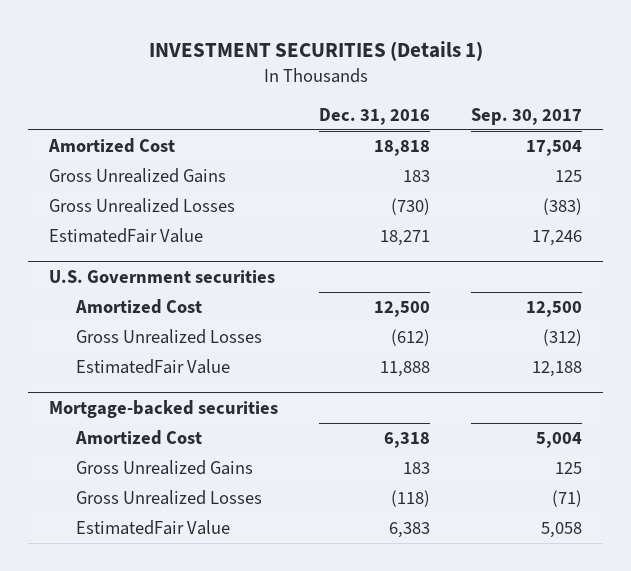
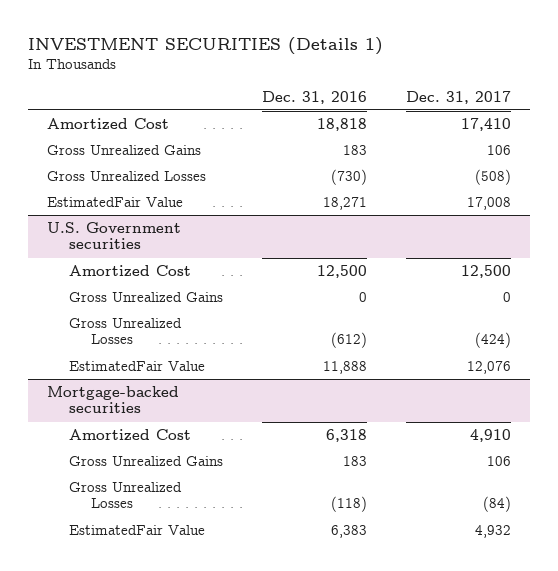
[471,107,583,125] Sep. 30, 2017 -> none
none -> [405,90,511,104] Dec. 31, 2017
none -> [69,291,224,302] Gross Unrealized Gains

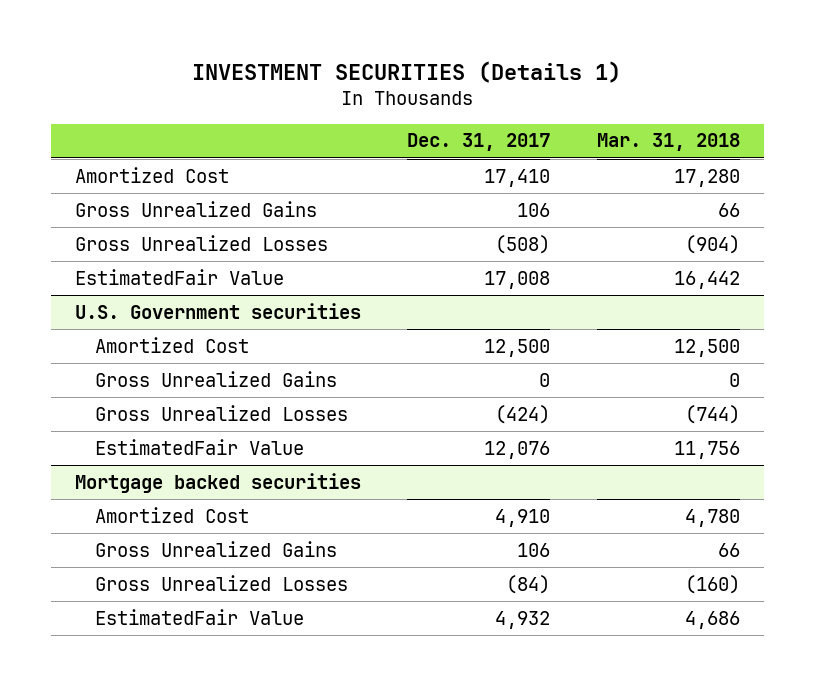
[262,90,368,104] Dec. 31, 2016 -> none
none -> [597,133,741,152] Mar. 31, 2018
[47,385,180,414] Mortgage-backed securities -> [74,472,361,493] Mortgage backed securities

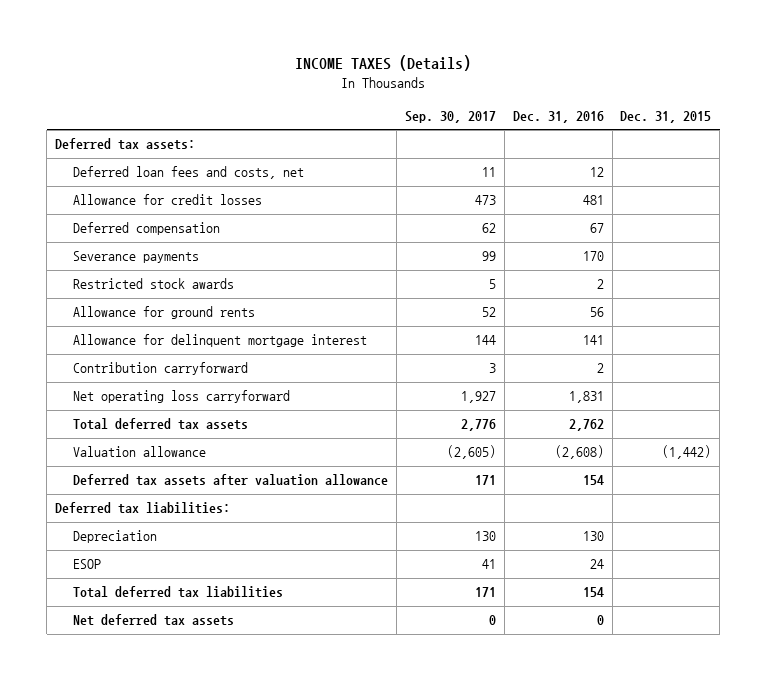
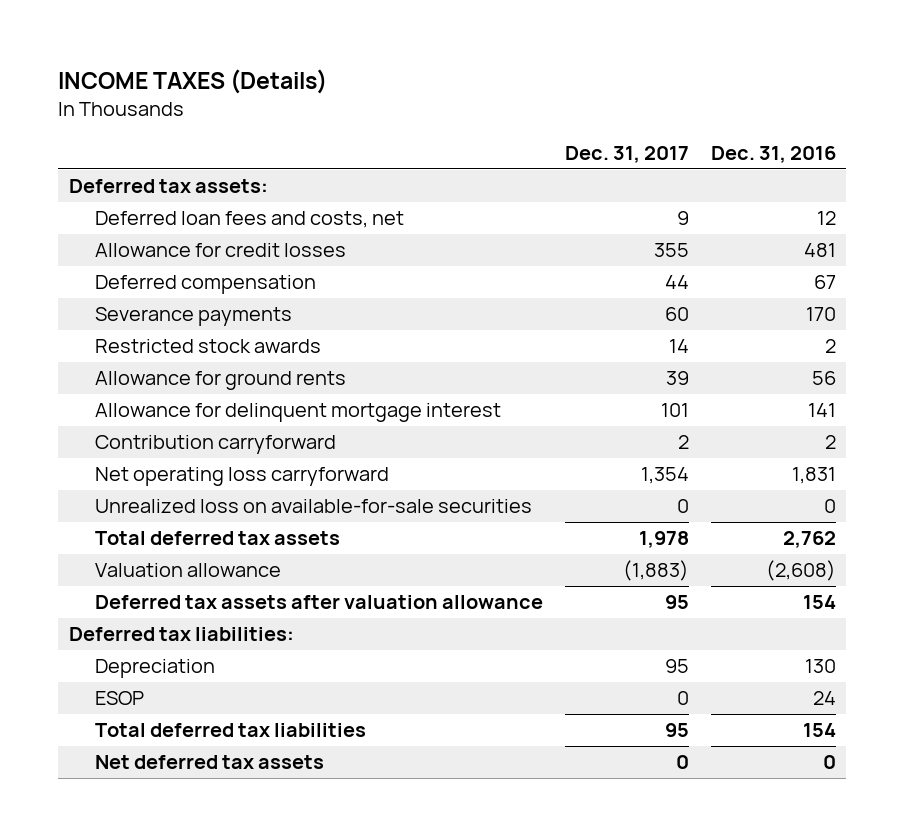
[404,110,496,123] Sep. 30, 2017 -> none
[620,110,712,123] Dec. 31, 2015 -> none
none -> [564,145,689,163] Dec. 31, 2017
none -> [95,499,533,514] Unrealized loss on available-for-sale securities

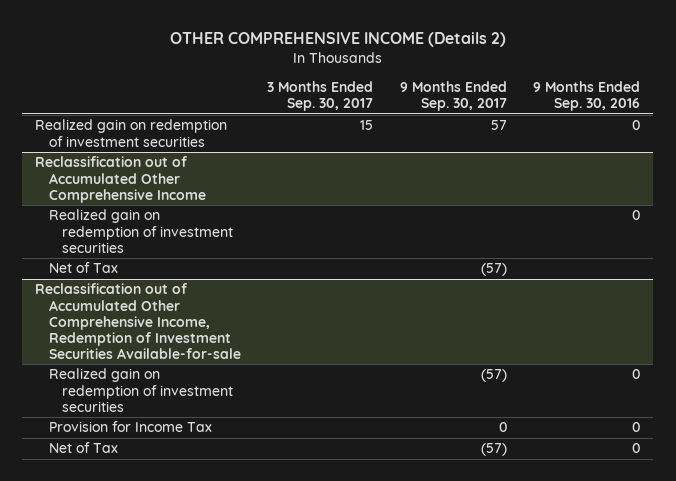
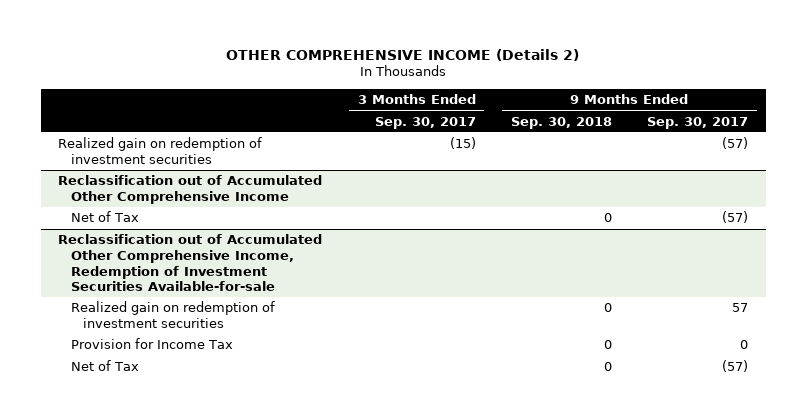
[533,81,641,112] 9 Months Ended Sep. 30, 2016 -> none
none -> [510,116,612,129] Sep. 30, 2018
[360,120,374,131] 15 -> [449,137,476,150] (15)
[490,120,507,131] 57 -> [722,137,749,150] (57)
[48,209,234,253] Realized gain on redemption of investment securities -> none
[480,369,507,383] (57) -> [732,303,749,313] 57

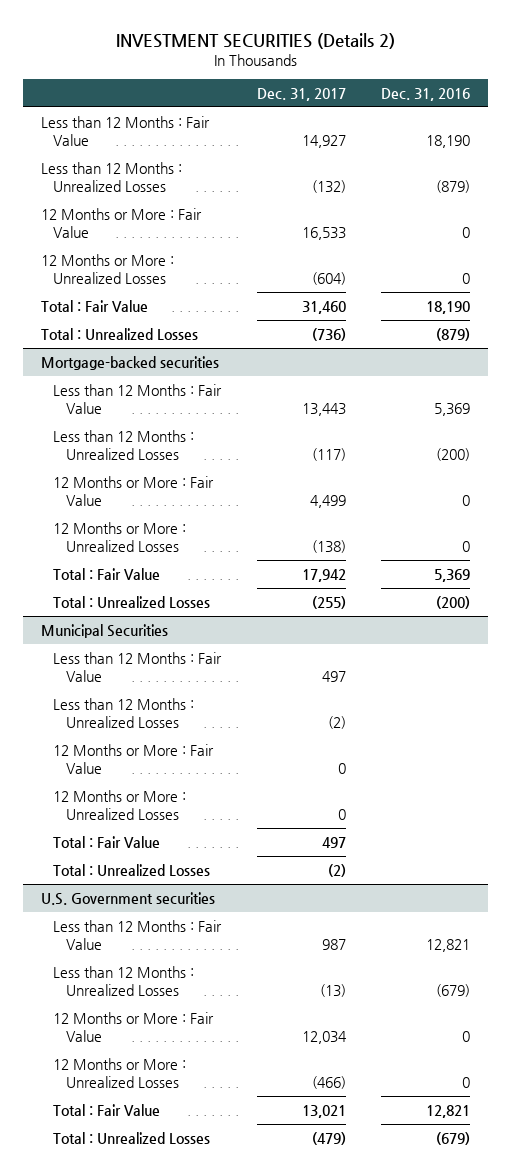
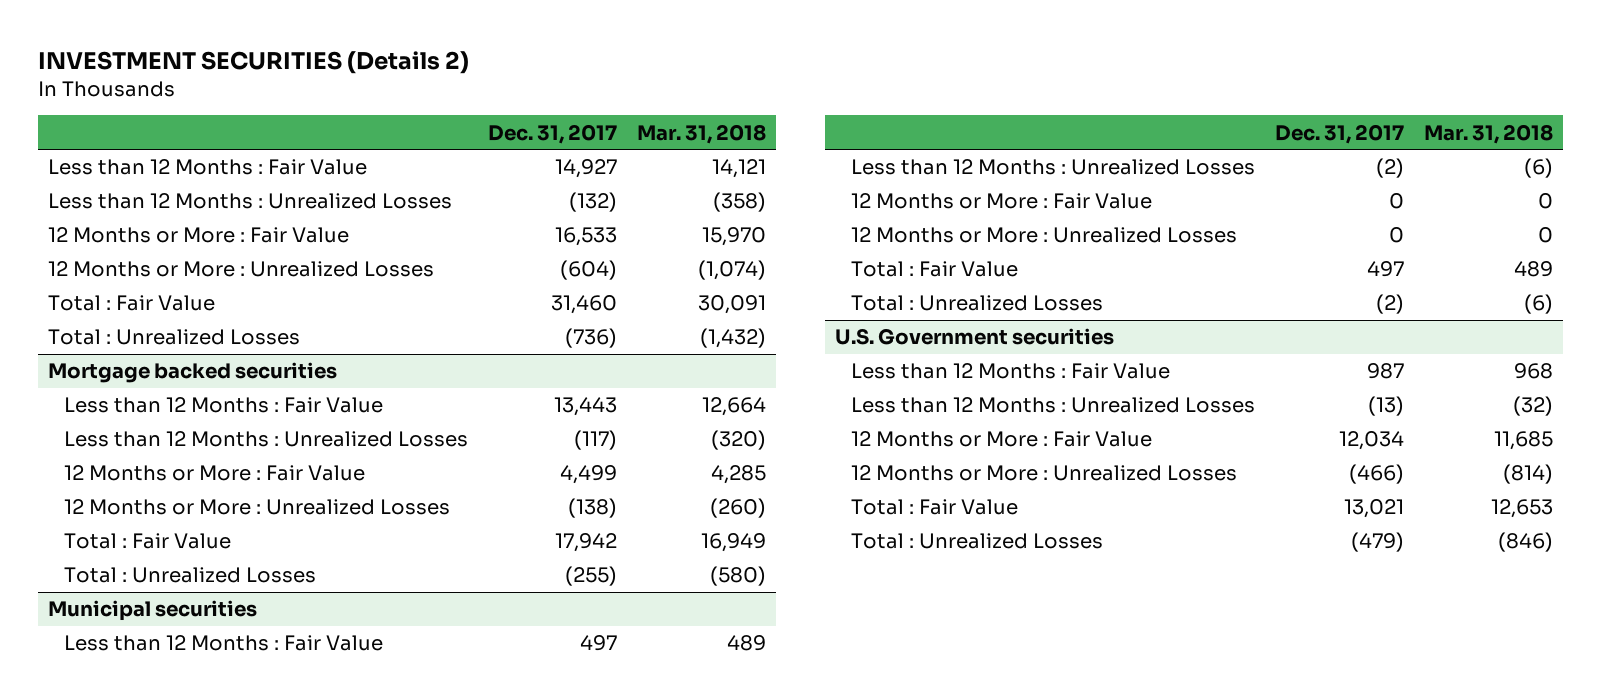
[381,87,471,101] Dec. 31, 2016 -> none
none -> [636,123,766,144] Mar. 31, 2018
[41,355,220,370] Mortgage-backed securities -> [47,362,337,384] Mortgage backed securities
[41,623,169,638] Municipal Securities -> [47,600,257,622] Municipal securities

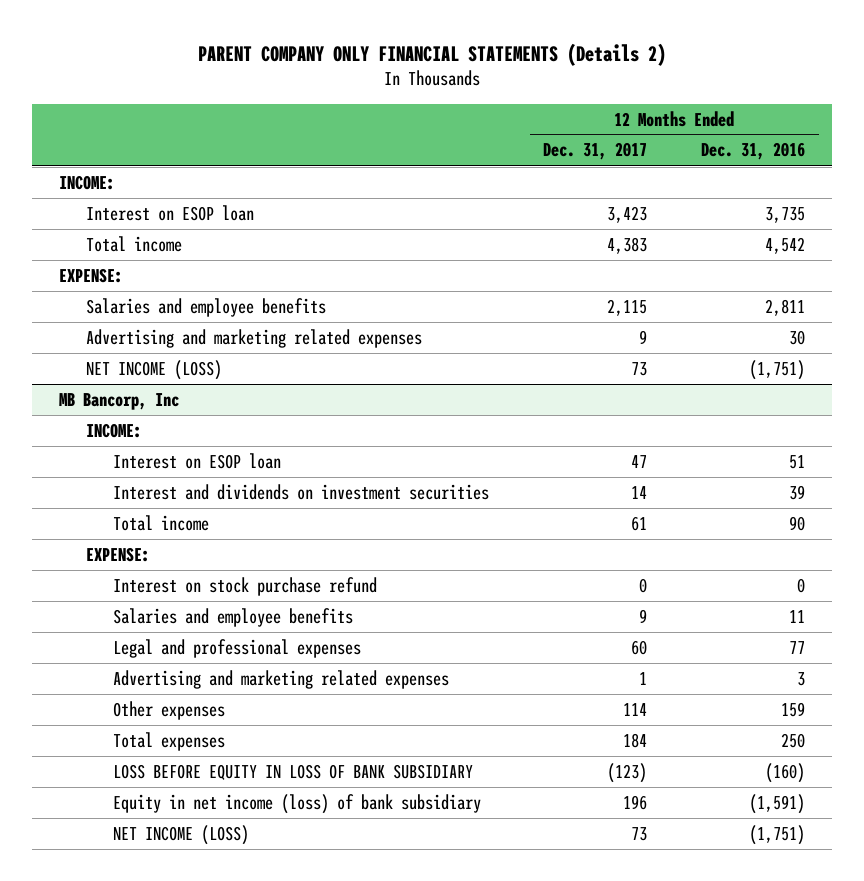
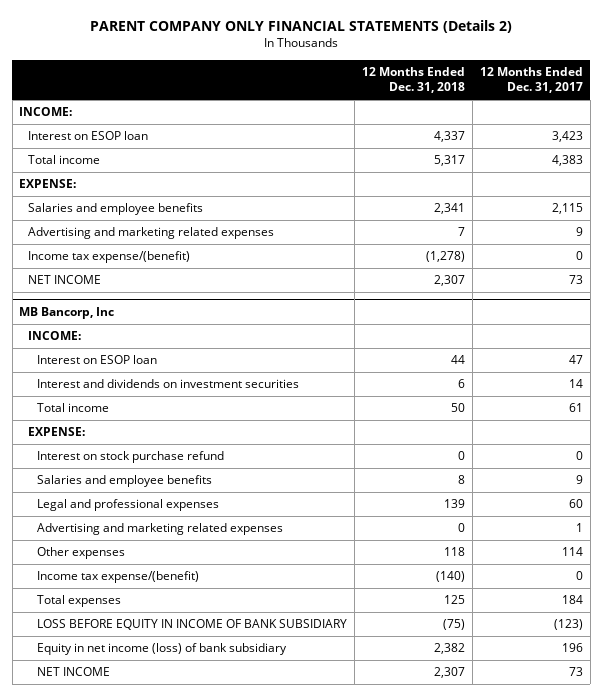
[701,142,806,161] Dec. 31, 2016 -> none
none -> [362,66,466,94] 12 Months Ended Dec. 31, 2018
none -> [28,251,191,264] Income tax expense/(benefit)
[86,359,223,380] NET INCOME (LOSS) -> [28,275,102,285] NET INCOME
none -> [37,571,200,584] Income tax expense/(benefit)
[113,763,474,780] LOSS BEFORE EQUITY IN LOSS OF BANK SUBSIDIARY -> [37,619,348,631] LOSS BEFORE EQUITY IN INCOME OF BANK SUBSIDIARY
[113,824,250,845] NET INCOME (LOSS) -> [37,667,111,677] NET INCOME

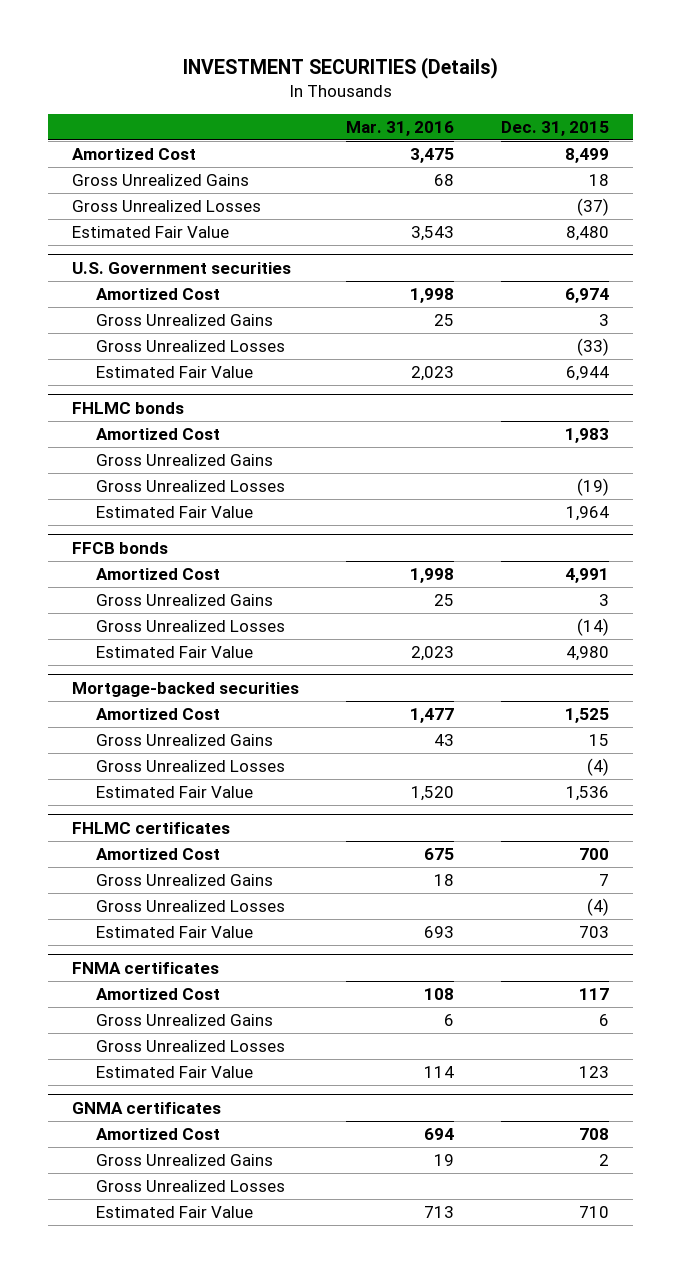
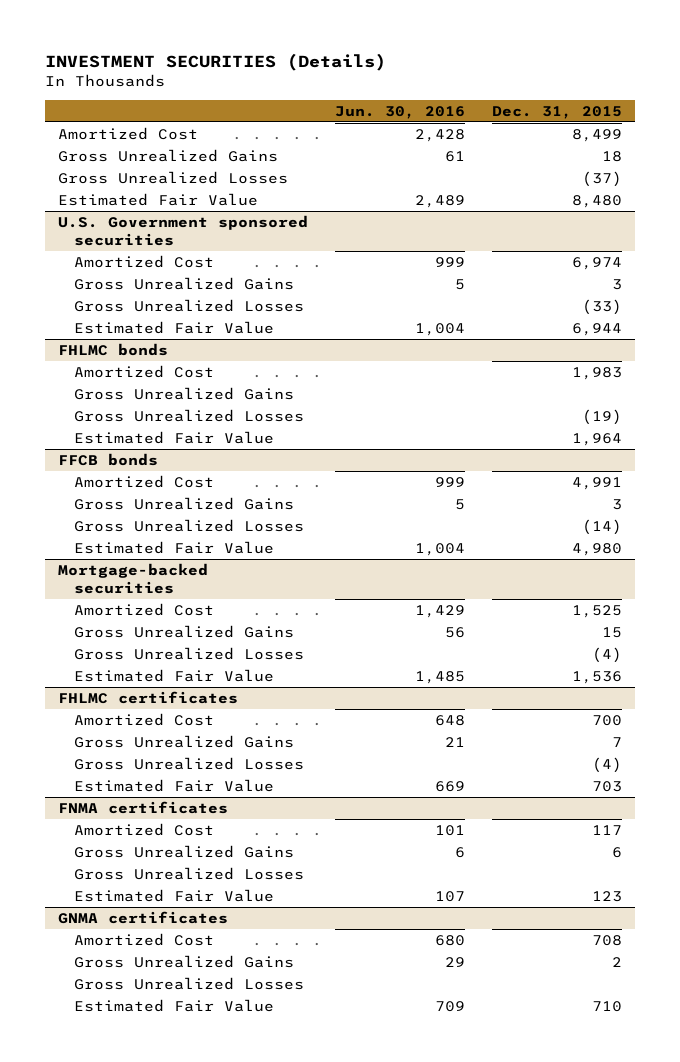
[346,120,455,136] Mar. 31, 2016 -> none
none -> [335,105,466,119] Jun. 30, 2016
[71,261,291,274] U.S. Government securities -> [58,215,309,246] U.S. Government sponsored securities

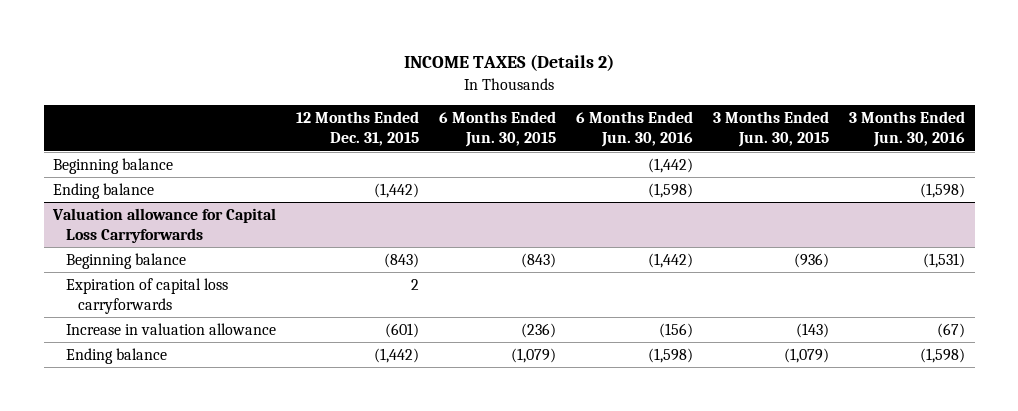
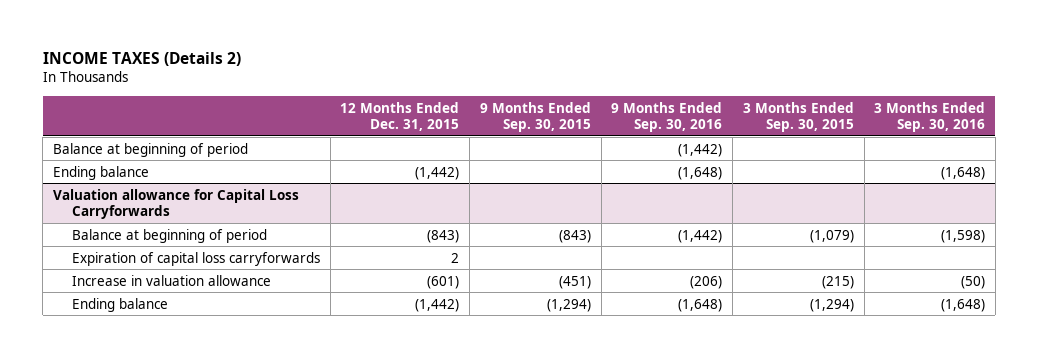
[439,111,557,148] 6 Months Ended Jun. 30, 2015 -> none
[576,111,694,148] 6 Months Ended Jun. 30, 2016 -> none
[712,111,829,148] 3 Months Ended Jun. 30, 2015 -> none
[848,111,965,148] 3 Months Ended Jun. 30, 2016 -> none
none -> [479,101,591,132] 9 Months Ended Sep. 30, 2015
none -> [611,101,723,132] 9 Months Ended Sep. 30, 2016
none -> [742,101,854,132] 3 Months Ended Sep. 30, 2015
none -> [874,101,986,132] 3 Months Ended Sep. 30, 2016
[53,157,174,174] Beginning balance -> [53,142,249,157] Balance at beginning of period
[65,252,186,269] Beginning balance -> [71,228,267,243] Balance at beginning of period

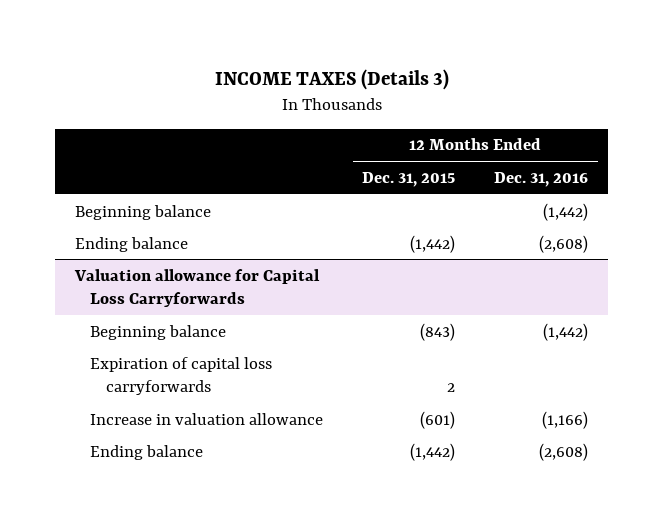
[42,51,241,66] INCOME TAXES (Details 2) -> [214,68,449,90] INCOME TAXES (Details 3)
[479,101,591,132] 9 Months Ended Sep. 30, 2015 -> none
[611,101,723,132] 9 Months Ended Sep. 30, 2016 -> none
[742,101,854,132] 3 Months Ended Sep. 30, 2015 -> none
[874,101,986,132] 3 Months Ended Sep. 30, 2016 -> none
none -> [494,171,589,187] Dec. 31, 2016
[53,142,249,157] Balance at beginning of period -> [74,204,211,220] Beginning balance
[71,228,267,243] Balance at beginning of period -> [90,324,227,340] Beginning balance

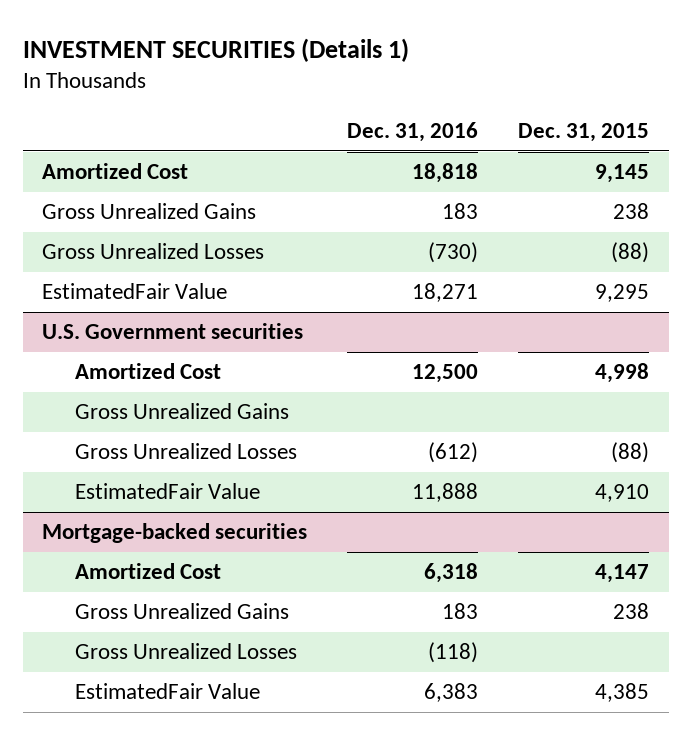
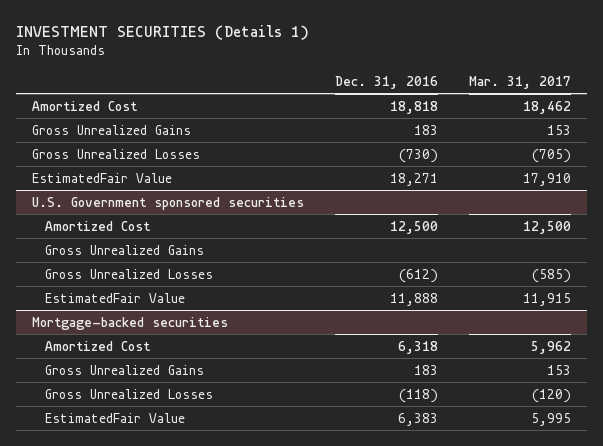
[517,123,649,143] Dec. 31, 2015 -> none
none -> [469,75,572,89] Mar. 31, 2017
[42,323,304,340] U.S. Government securities -> [31,196,304,210] U.S. Government sponsored securities

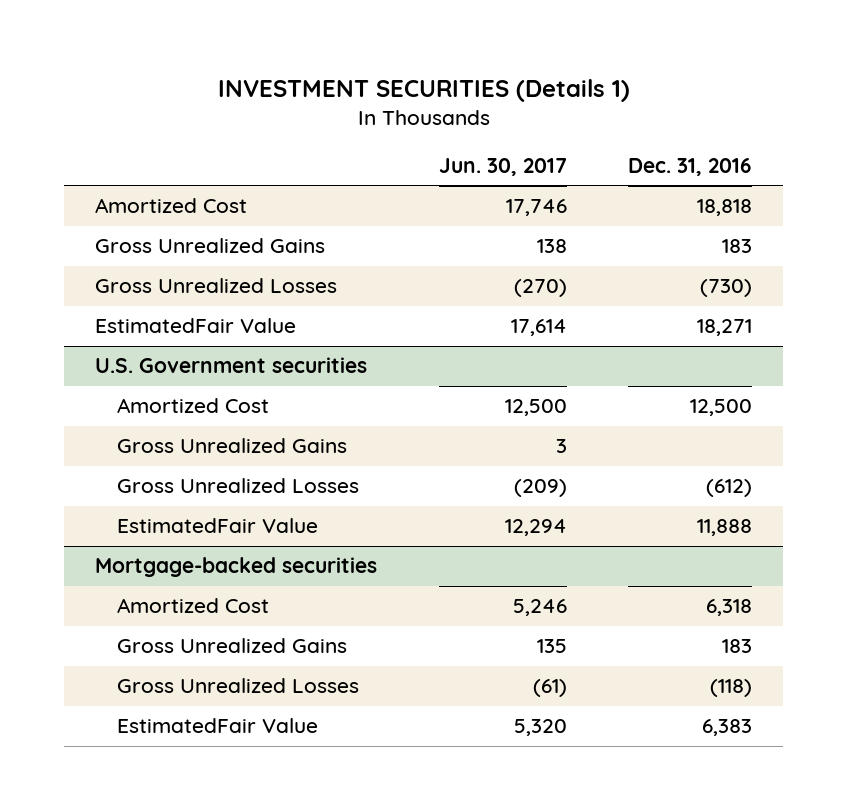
[469,75,572,89] Mar. 31, 2017 -> none
none -> [438,158,567,177] Jun. 30, 2017
[31,196,304,210] U.S. Government sponsored securities -> [95,357,368,374] U.S. Government securities

